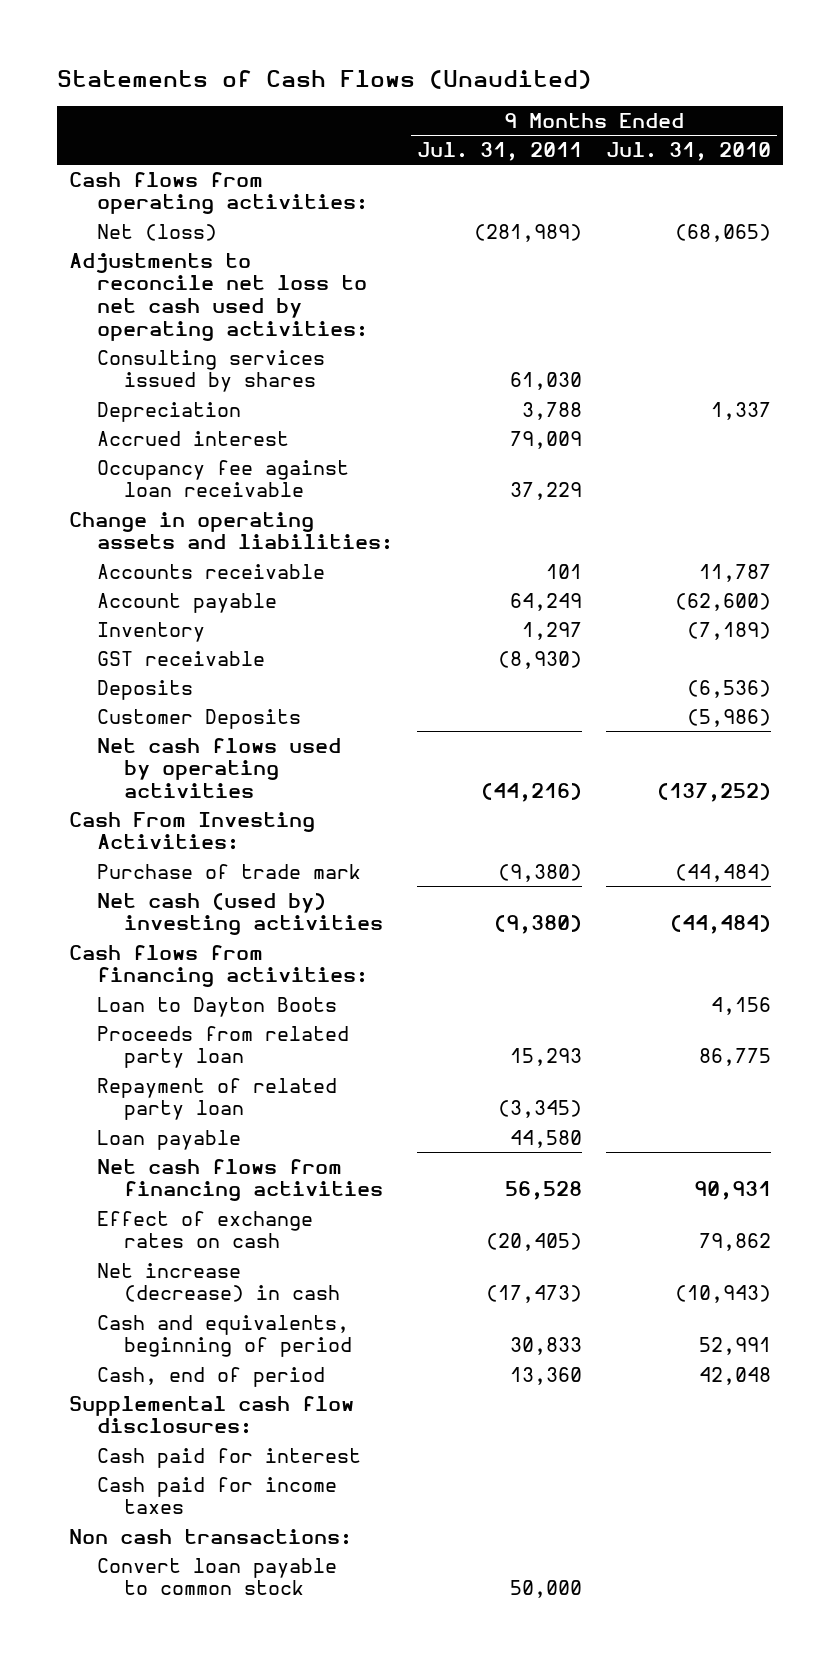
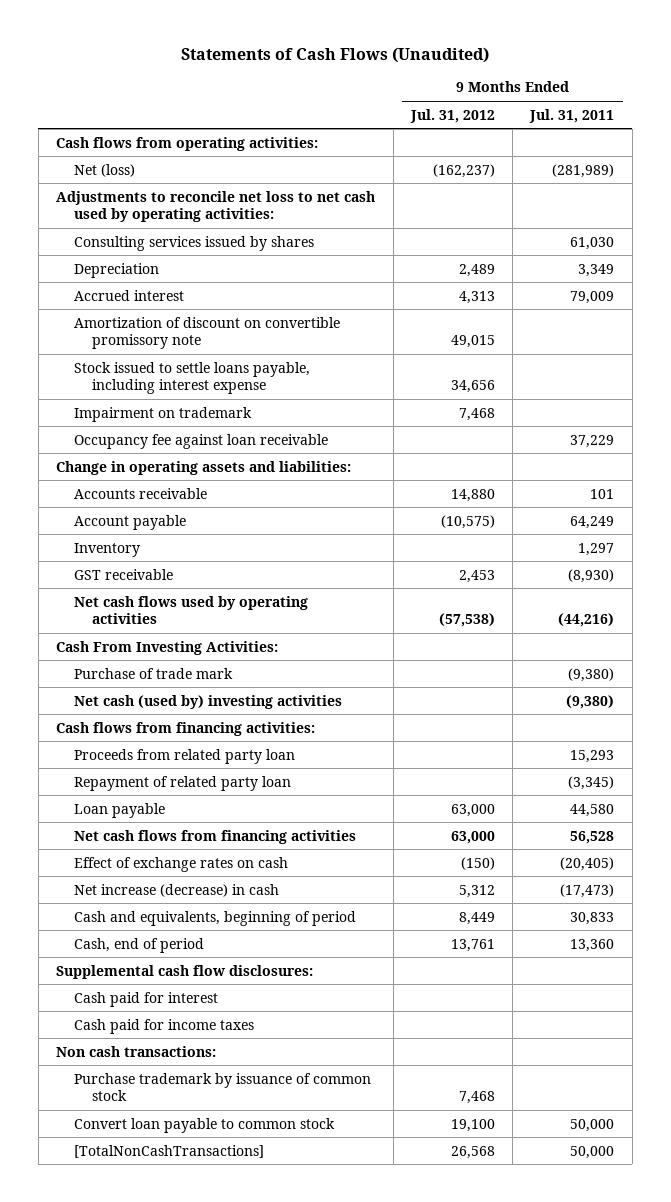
[606,142,772,162] Jul. 31, 2010 -> none
none -> [409,108,495,123] Jul. 31, 2012
[521,401,582,420] 3,788 -> [578,263,615,277] 3,349
none -> [74,316,341,350] Amortization of discount on convertible promissory note
none -> [74,361,311,395] Stock issued to settle loans payable, including interest expense
none -> [74,406,253,422] Impairment on trademark
[96,679,193,700] Deposits -> none
[96,708,301,729] Customer Deposits -> none
[96,996,337,1017] Loan to Dayton Boots -> none
none -> [74,1072,372,1102] Purchase trademark by issuance of common stock
none -> [74,1144,265,1158] [TotalNonCashTransactions]

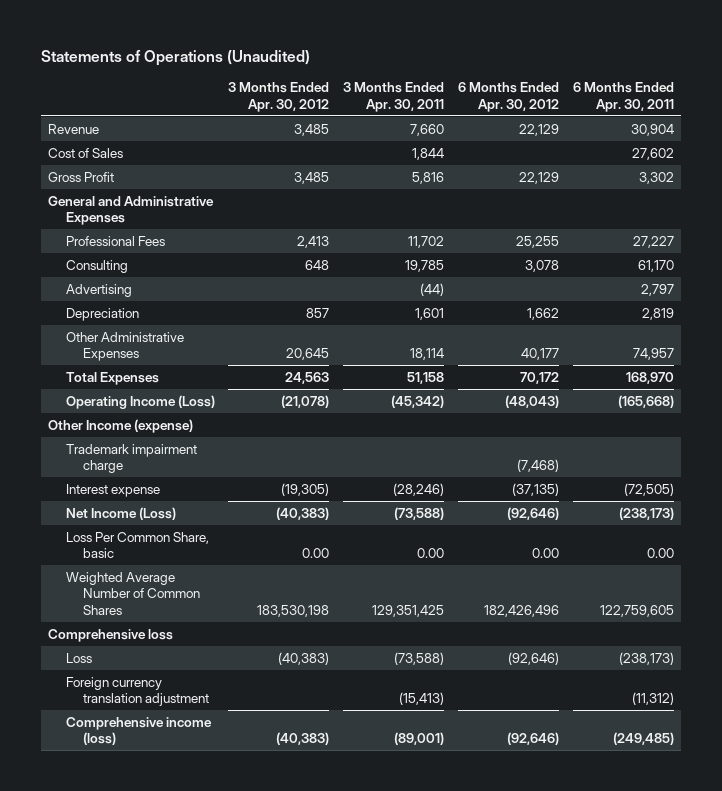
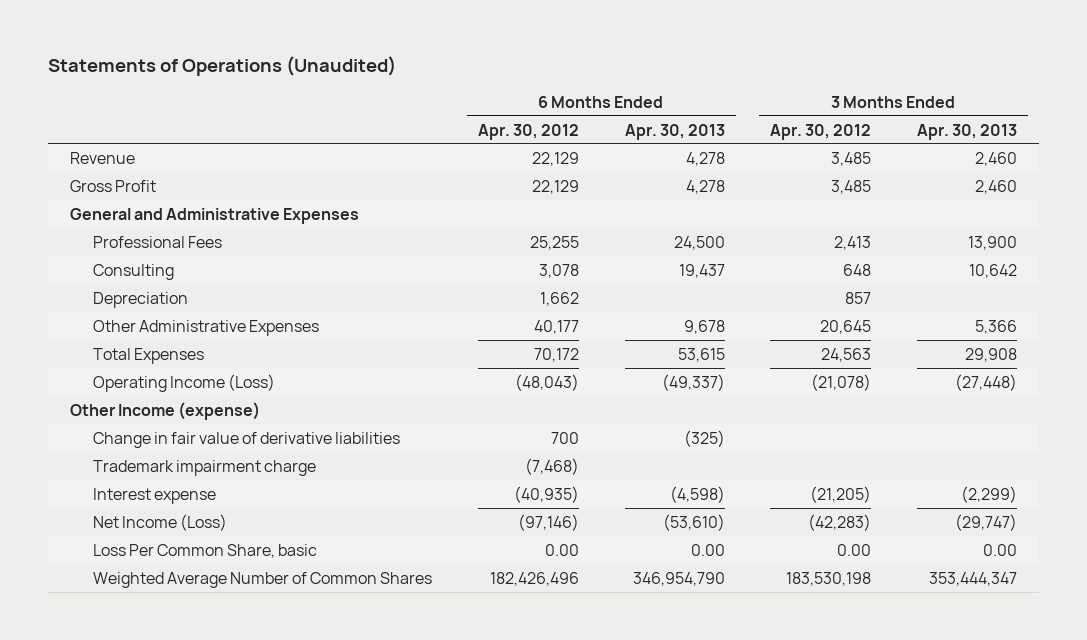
[343,82,445,112] 3 Months Ended Apr. 30, 2011 -> none
[572,82,674,112] 6 Months Ended Apr. 30, 2011 -> none
none -> [624,123,725,140] Apr. 30, 2013
none -> [916,123,1017,140] Apr. 30, 2013
[47,147,123,158] Cost of Sales -> none
[65,283,132,297] Advertising -> none
none -> [93,431,401,448] Change in fair value of derivative liabilities
[281,482,330,496] (19,305) -> [810,485,872,503] (21,205)
[511,482,559,496] (37,135) -> [514,485,580,503] (40,935)
[276,506,330,520] (40,383) -> [808,513,872,531] (42,283)
[506,506,559,520] (92,646) -> [518,513,580,531] (97,146)
[47,628,173,642] Comprehensive loss -> none
[65,652,92,663] Loss -> none
[65,676,210,707] Foreign currency translation adjustment -> none
[65,716,212,746] Comprehensive income (loss) -> none

